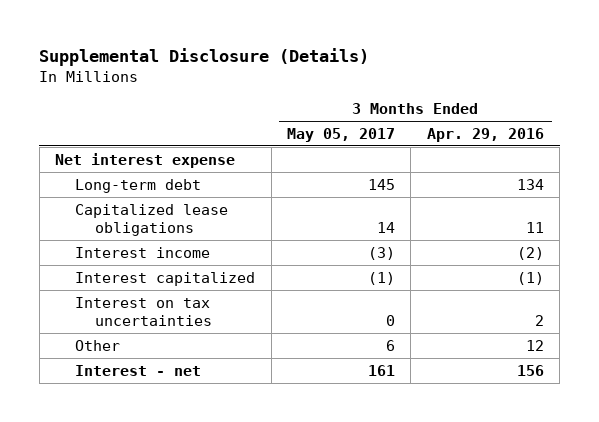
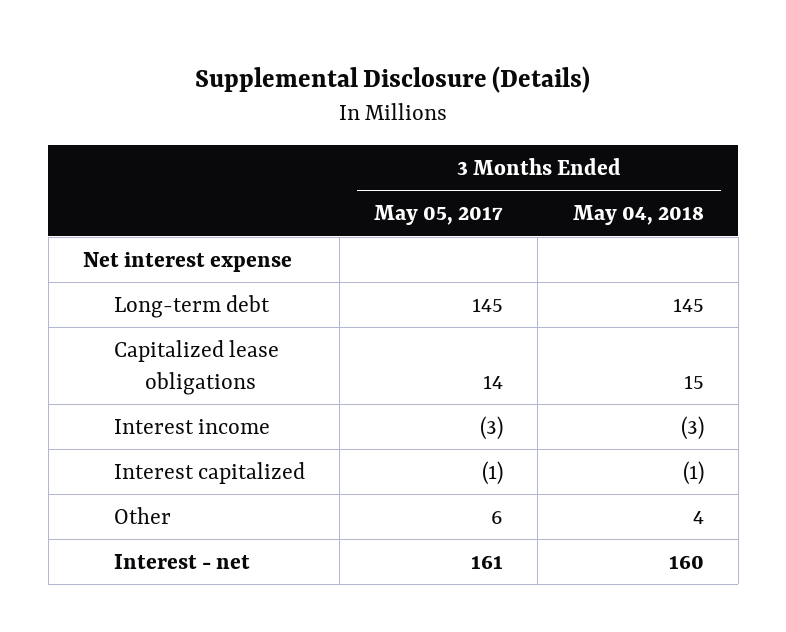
[426,127,544,142] Apr. 29, 2016 -> none
none -> [572,205,704,226] May 04, 2018
[75,296,213,326] Interest on tax uncertainties -> none

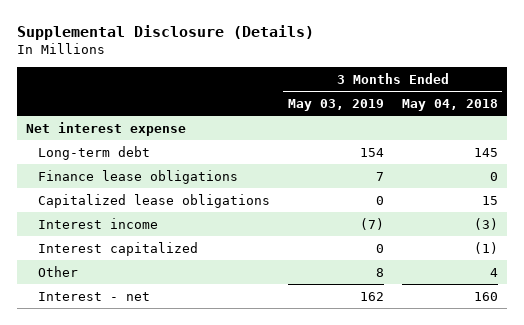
[374,205,504,226] May 05, 2017 -> none
none -> [287,99,384,112] May 03, 2019
none -> [37,169,238,184] Finance lease obligations

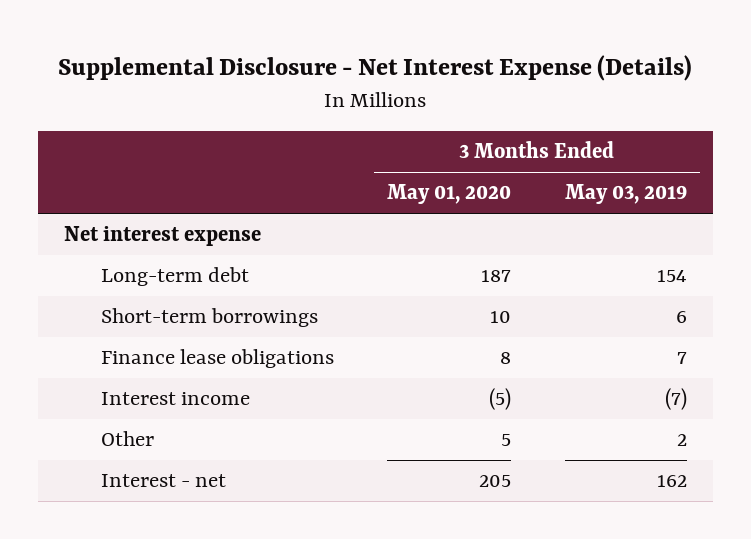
[17,25,315,41] Supplemental Disclosure (Details) -> [58,54,693,81] Supplemental Disclosure - Net Interest Expense (Details)
[401,99,498,112] May 04, 2018 -> none
none -> [387,184,512,205] May 01, 2020
none -> [101,308,319,328] Short-term borrowings
[37,193,270,208] Capitalized lease obligations -> none
[37,241,198,256] Interest capitalized -> none
[375,267,384,277] 8 -> [676,434,687,447] 2

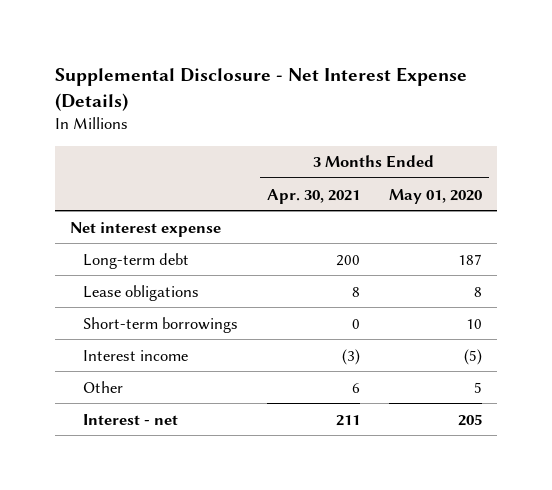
[564,184,687,205] May 03, 2019 -> none
none -> [266,188,360,204] Apr. 30, 2021
none -> [82,284,199,301] Lease obligations
[101,349,335,369] Finance lease obligations -> none

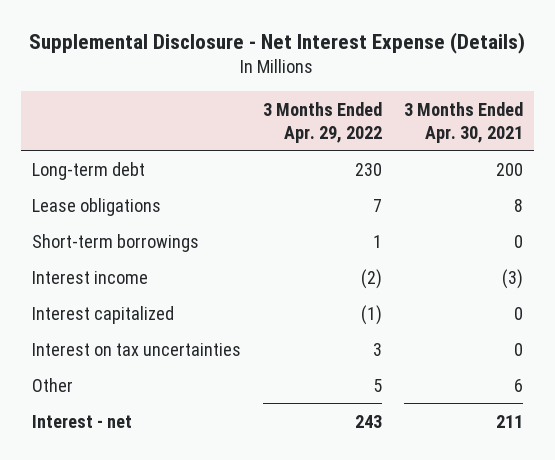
[389,188,483,204] May 01, 2020 -> none
none -> [262,101,382,143] 3 Months Ended Apr. 29, 2022
[69,221,221,237] Net interest expense -> none
none -> [31,305,174,324] Interest capitalized
none -> [31,342,241,356] Interest on tax uncertainties

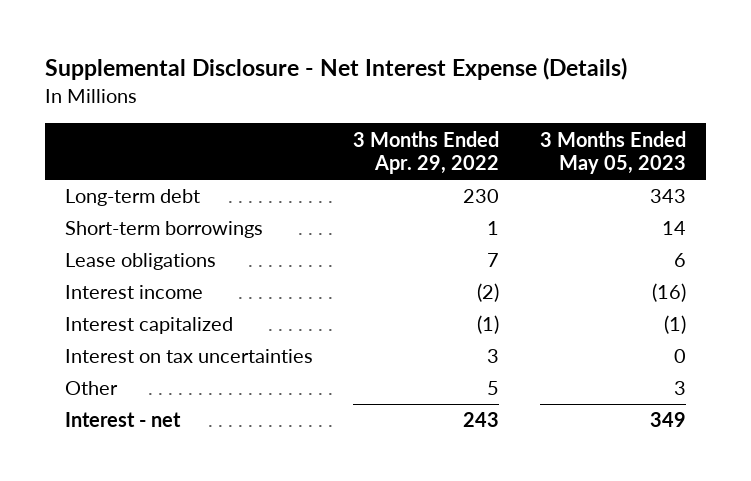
[404,101,524,143] 3 Months Ended Apr. 30, 2021 -> none
none -> [539,130,686,175] 3 Months Ended May 05, 2023
[31,197,161,216] Lease obligations -> [65,253,217,271] Lease obligations

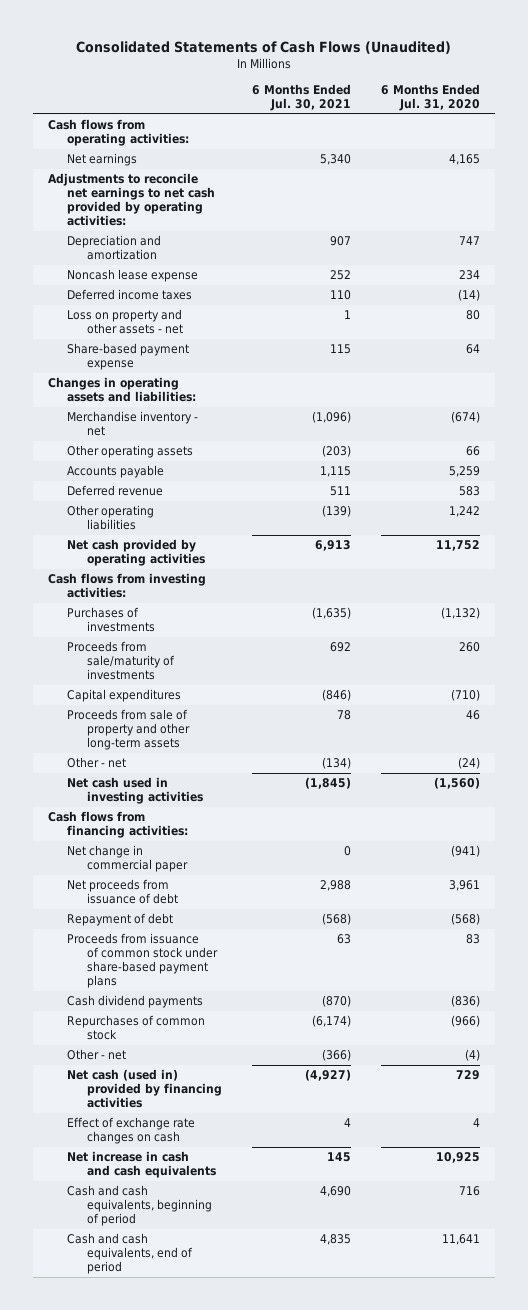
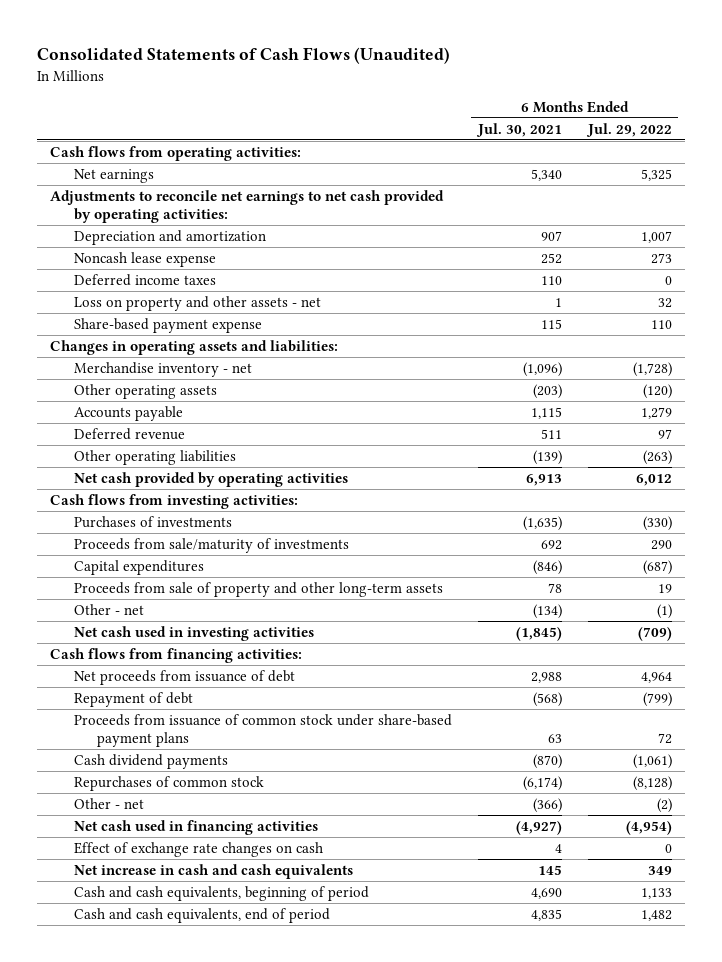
[381,84,481,112] 6 Months Ended Jul. 31, 2020 -> none
none -> [585,122,672,137] Jul. 29, 2022
[67,845,188,873] Net change in commercial paper -> none
[67,1069,222,1109] Net cash (used in) provided by financing activities -> [73,819,318,835] Net cash used in financing activities

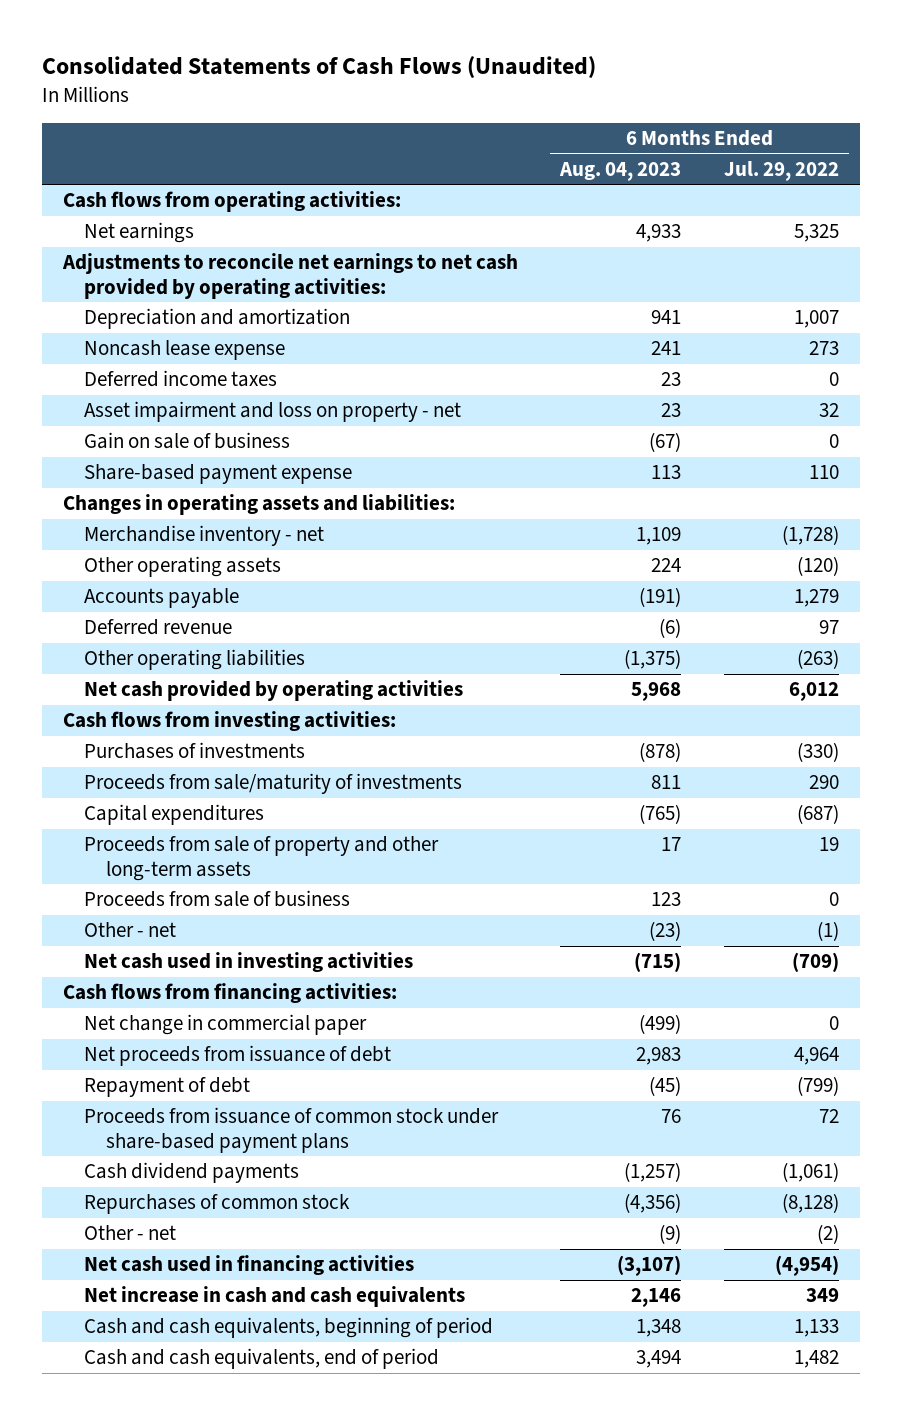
[475,122,562,137] Jul. 30, 2021 -> none
none -> [559,161,682,181] Aug. 04, 2023
[73,295,321,311] Loss on property and other assets - net -> [84,401,462,423] Asset impairment and loss on property - net
none -> [84,432,291,450] Gain on sale of business
none -> [84,890,351,908] Proceeds from sale of business
none -> [84,1014,368,1036] Net change in commercial paper
[73,841,323,857] Effect of exchange rate changes on cash -> none

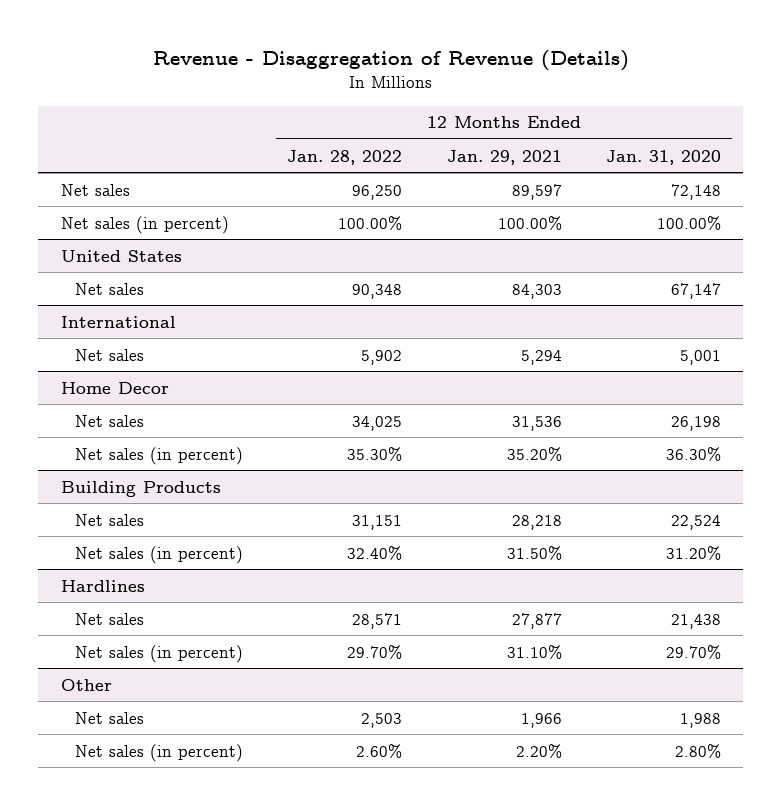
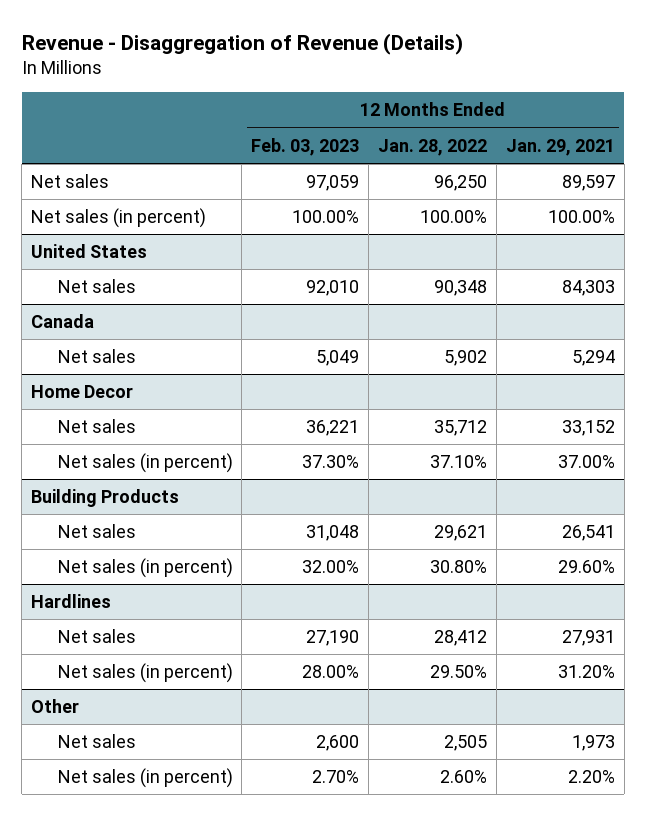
[605,149,721,165] Jan. 31, 2020 -> none
none -> [251,137,360,156] Feb. 03, 2023
[60,315,176,328] International -> none
none -> [31,314,95,329] Canada
[352,415,403,431] 34,025 -> [434,420,488,437] 35,712
[511,415,562,431] 31,536 -> [561,420,615,437] 33,152
[347,446,403,461] 35.30% -> [430,455,488,469] 37.10%
[506,446,562,461] 35.20% -> [557,455,615,469] 37.00%
[352,514,403,530] 31,151 -> [434,525,488,542] 29,621
[511,514,562,530] 28,218 -> [561,525,615,542] 26,541
[347,545,403,560] 32.40% -> [430,560,488,574] 30.80%
[506,545,562,560] 31.50% -> [557,560,615,574] 29.60%
[352,612,403,629] 28,571 -> [434,630,488,647] 28,412
[511,612,562,629] 27,877 -> [561,630,615,647] 27,931
[347,644,403,659] 29.70% -> [430,665,488,679] 29.50%
[506,644,562,659] 31.10% -> [557,665,615,679] 31.20%
[361,712,403,728] 2,503 -> [444,735,488,752] 2,505
[520,712,562,728] 1,966 -> [571,735,615,752] 1,973

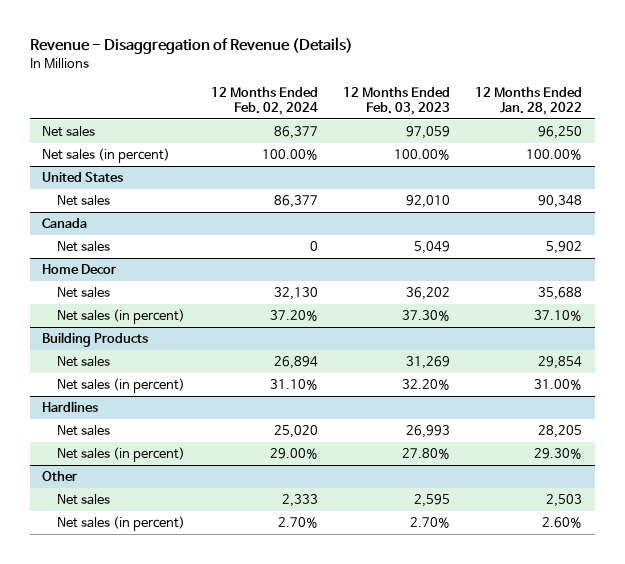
[505,138,615,156] Jan. 29, 2021 -> none
none -> [210,86,318,116] 12 Months Ended Feb. 02, 2024
[306,420,360,437] 36,221 -> [406,286,451,300] 36,202
[434,420,488,437] 35,712 -> [538,286,583,300] 35,688
[306,525,360,542] 31,048 -> [406,355,451,369] 31,269
[434,525,488,542] 29,621 -> [538,355,583,369] 29,854
[302,560,360,574] 32.00% -> [402,378,451,390] 32.20%
[430,560,488,574] 30.80% -> [534,378,583,390] 31.00%
[306,630,360,647] 27,190 -> [406,424,451,438] 26,993
[434,630,488,647] 28,412 -> [538,424,583,438] 28,205
[302,665,360,679] 28.00% -> [402,447,451,459] 27.80%
[430,665,488,679] 29.50% -> [534,447,583,459] 29.30%
[316,735,360,752] 2,600 -> [414,493,451,507] 2,595
[444,735,488,752] 2,505 -> [546,493,583,507] 2,503

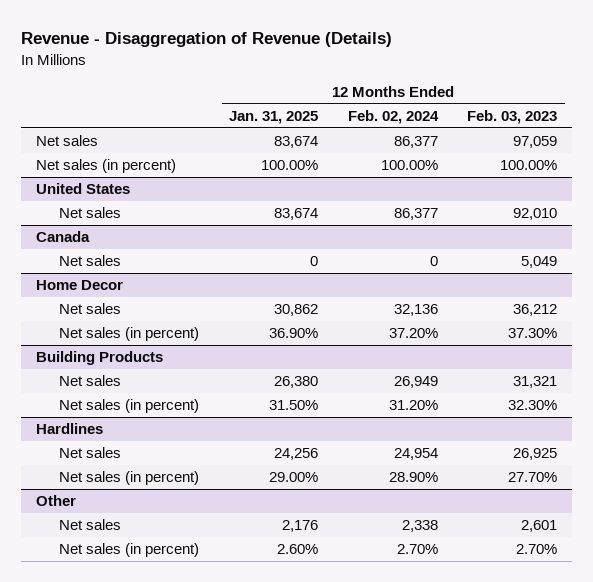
[475,86,583,116] 12 Months Ended Jan. 28, 2022 -> none
none -> [228,110,318,124] Jan. 31, 2025
[273,286,318,300] 32,130 -> [393,304,438,317] 32,136
[406,286,451,300] 36,202 -> [513,304,558,317] 36,212
[273,355,318,369] 26,894 -> [393,376,438,389] 26,949
[406,355,451,369] 31,269 -> [513,376,558,389] 31,321
[269,378,318,390] 31.10% -> [388,400,438,411] 31.20%
[402,378,451,390] 32.20% -> [508,400,558,411] 32.30%
[273,424,318,438] 25,020 -> [393,448,438,461] 24,954
[406,424,451,438] 26,993 -> [513,448,558,461] 26,925
[269,447,318,459] 29.00% -> [388,472,438,483] 28.90%
[402,447,451,459] 27.80% -> [508,472,558,483] 27.70%
[281,493,318,507] 2,333 -> [401,520,438,533] 2,338
[414,493,451,507] 2,595 -> [521,520,558,533] 2,601

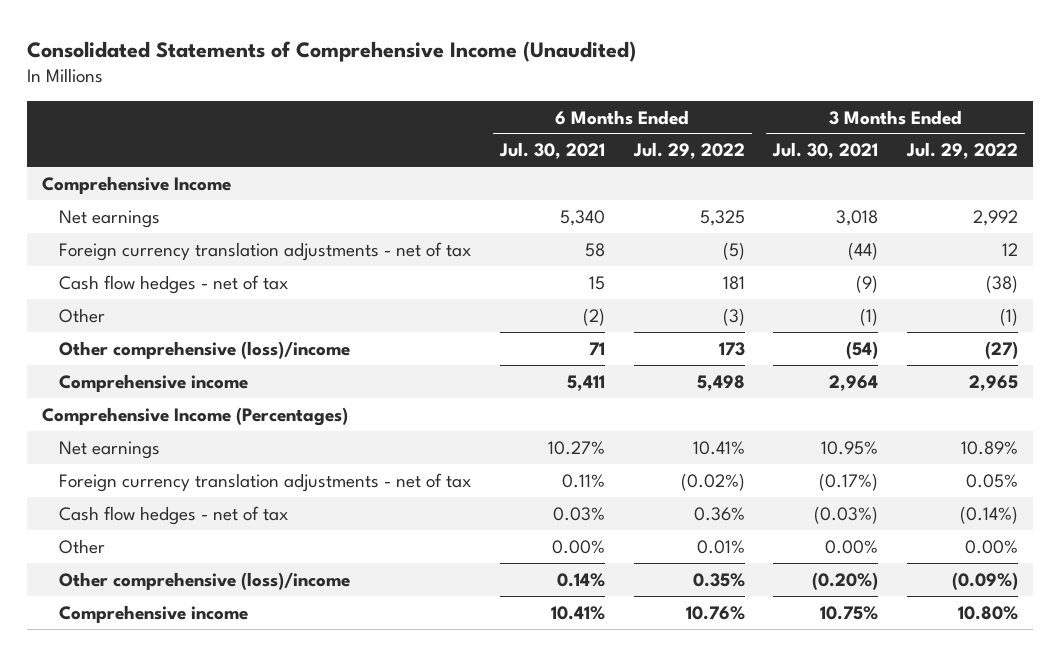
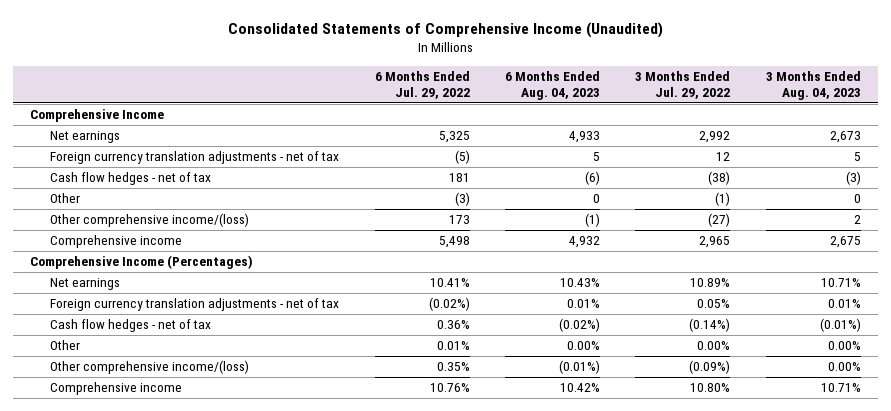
[499,142,606,160] Jul. 30, 2021 -> none
[772,142,879,160] Jul. 30, 2021 -> none
none -> [505,71,601,101] 6 Months Ended Aug. 04, 2023
none -> [765,71,861,101] 3 Months Ended Aug. 04, 2023
[59,340,351,359] Other comprehensive (loss)/income -> [50,213,250,228] Other comprehensive income/(loss)
[59,571,351,590] Other comprehensive (loss)/income -> [50,360,250,375] Other comprehensive income/(loss)

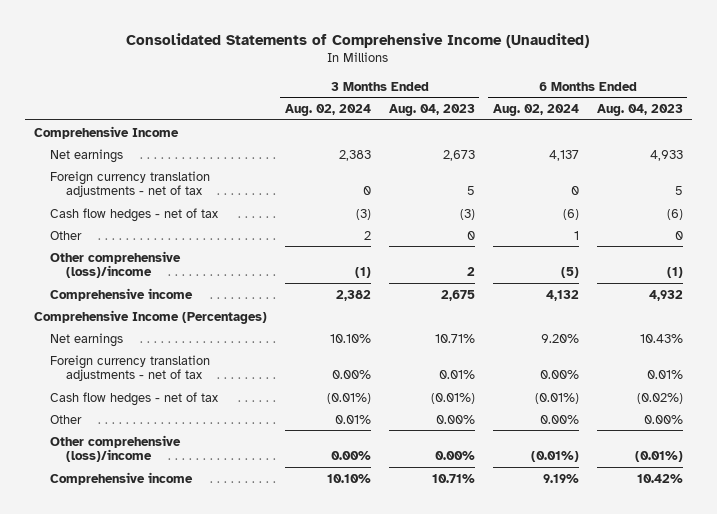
[374,71,470,100] 6 Months Ended Jul. 29, 2022 -> none
[635,71,731,100] 3 Months Ended Jul. 29, 2022 -> none
none -> [284,104,371,117] Aug. 02, 2024
none -> [492,104,579,117] Aug. 02, 2024
[50,213,250,228] Other comprehensive income/(loss) -> [50,250,182,279] Other comprehensive (loss)/income
[50,360,250,375] Other comprehensive income/(loss) -> [50,434,182,463] Other comprehensive (loss)/income

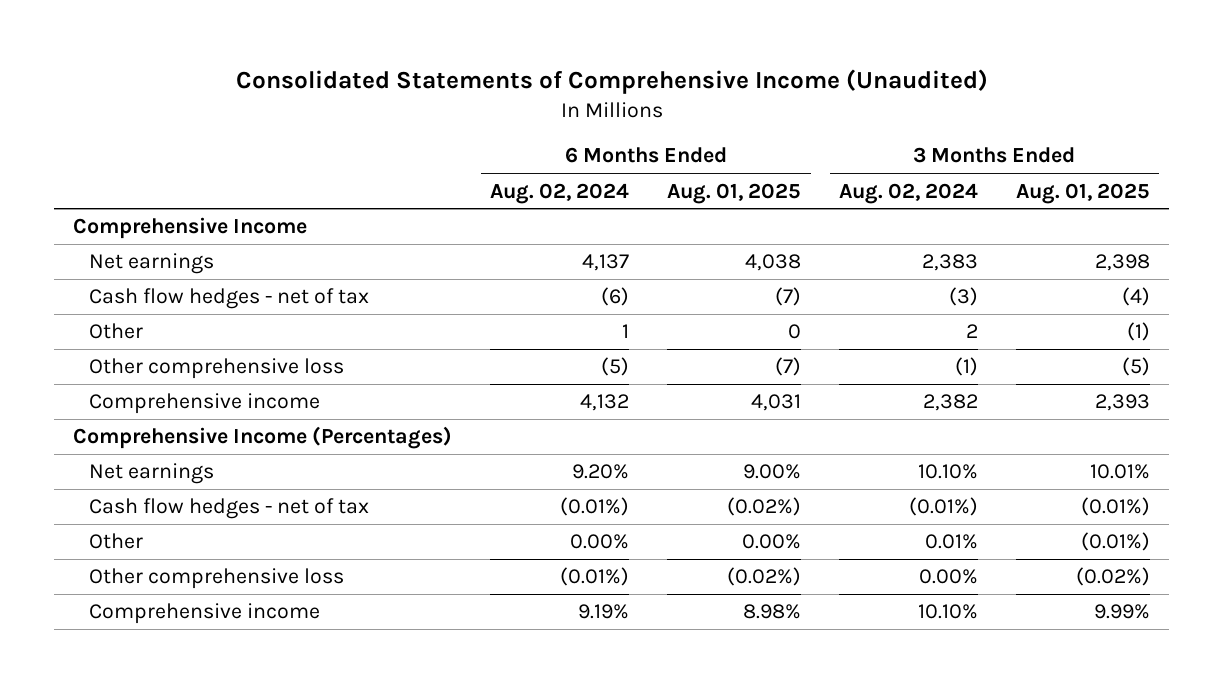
[388,104,475,117] Aug. 04, 2023 -> none
[596,104,683,117] Aug. 04, 2023 -> none
none -> [667,182,802,204] Aug. 01, 2025
none -> [1015,182,1150,204] Aug. 01, 2025
[50,170,211,198] Foreign currency translation adjustments - net of tax -> none
[50,250,182,279] Other comprehensive (loss)/income -> [89,358,345,380] Other comprehensive loss
[50,354,211,382] Foreign currency translation adjustments - net of tax -> none
[50,434,182,463] Other comprehensive (loss)/income -> [89,568,345,590] Other comprehensive loss

